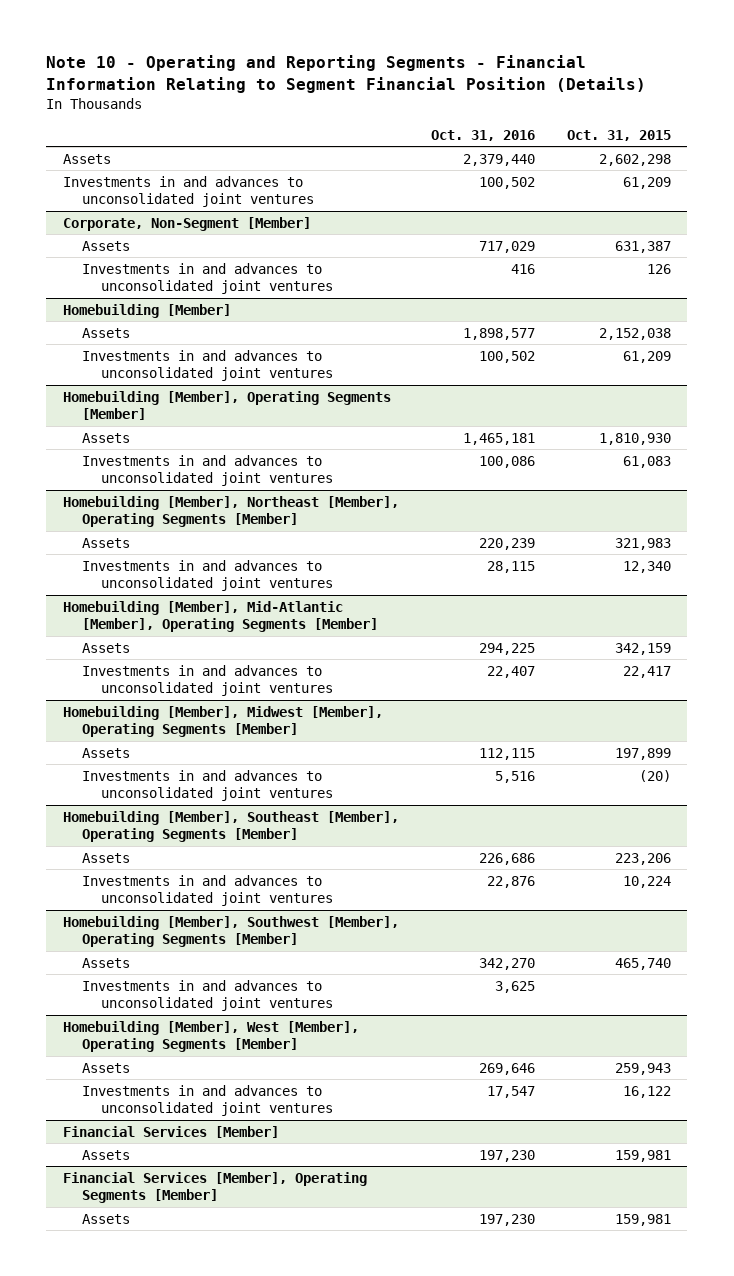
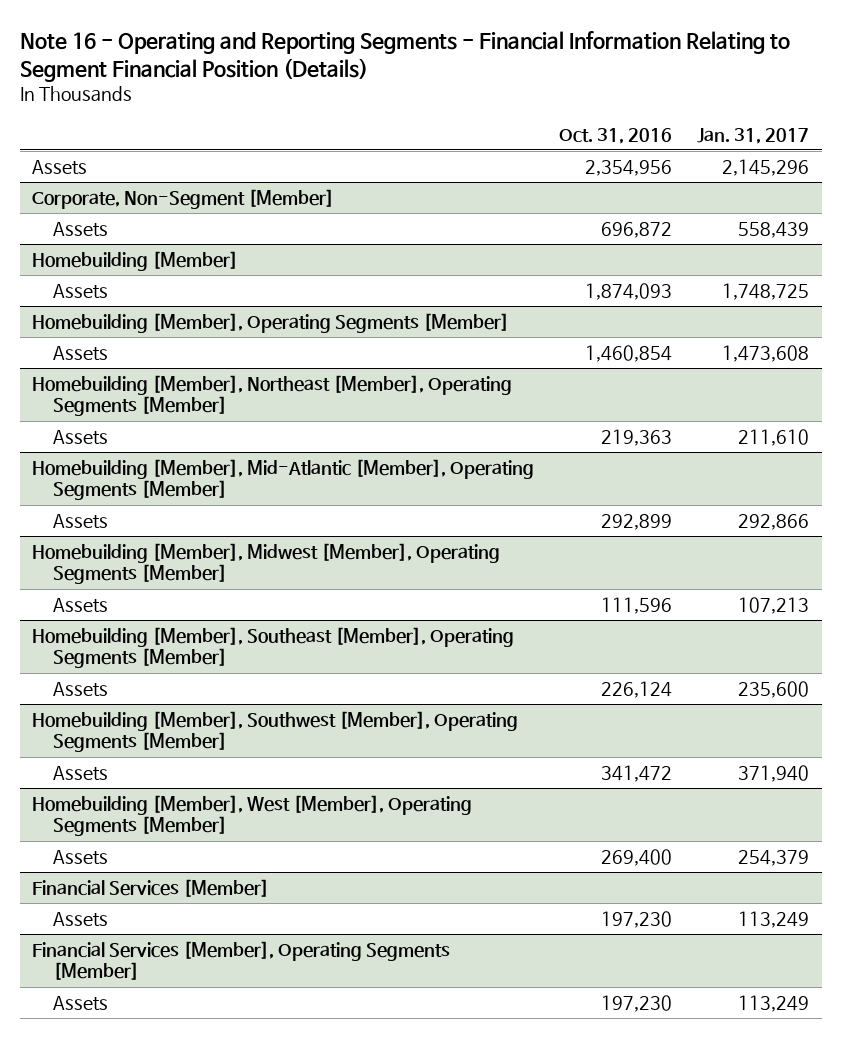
[46,55,647,94] Note 10 - Operating and Reporting Segments - Financial Information Relating to Segment Financial Position (Details) -> [20,31,791,83] Note 16 - Operating and Reporting Segments - Financial Information Relating to Segment Financial Position (Details)
[566,129,671,141] Oct. 31, 2015 -> none
none -> [697,127,810,144] Jan. 31, 2017
[62,175,314,208] Investments in and advances to unconsolidated joint ventures -> none
[462,153,535,166] 2,379,440 -> [585,160,673,177] 2,354,956
[81,262,334,295] Investments in and advances to unconsolidated joint ventures -> none
[478,240,535,253] 717,029 -> [601,222,673,239] 696,872
[81,349,334,382] Investments in and advances to unconsolidated joint ventures -> none
[462,327,535,340] 1,898,577 -> [585,283,673,301] 1,874,093
[81,454,334,487] Investments in and advances to unconsolidated joint ventures -> none
[462,432,535,445] 1,465,181 -> [585,345,673,363] 1,460,854
[81,559,334,592] Investments in and advances to unconsolidated joint ventures -> none
[478,537,535,550] 220,239 -> [601,429,673,447] 219,363
[81,664,334,697] Investments in and advances to unconsolidated joint ventures -> none
[478,642,535,655] 294,225 -> [601,514,673,531] 292,899
[81,769,334,802] Investments in and advances to unconsolidated joint ventures -> none
[478,747,535,760] 112,115 -> [601,597,673,615] 111,596
[81,874,334,907] Investments in and advances to unconsolidated joint ventures -> none
[478,852,535,865] 226,686 -> [601,681,673,699] 226,124
[81,979,334,1012] Investments in and advances to unconsolidated joint ventures -> none
[478,957,535,970] 342,270 -> [601,765,673,783] 341,472
[81,1084,334,1117] Investments in and advances to unconsolidated joint ventures -> none
[478,1062,535,1075] 269,646 -> [601,849,673,867] 269,400

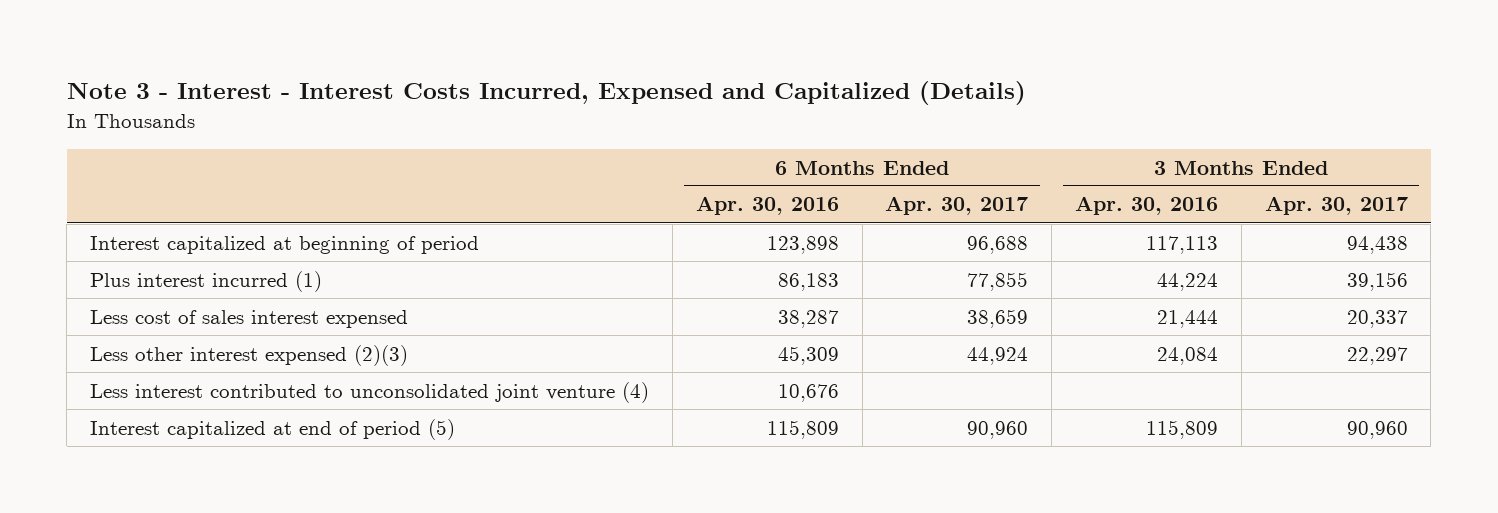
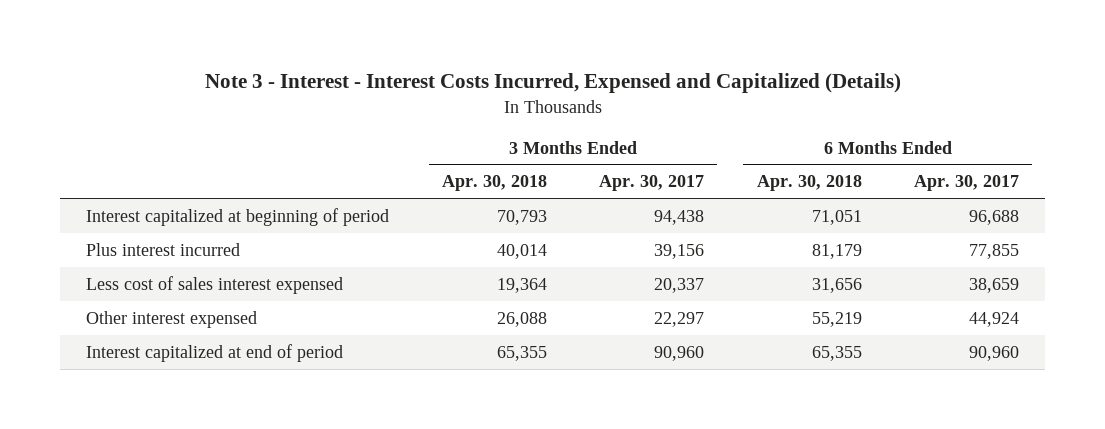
[695,196,839,216] Apr. 30, 2016 -> none
[1074,196,1218,216] Apr. 30, 2016 -> none
none -> [441,175,547,192] Apr. 30, 2018
none -> [756,175,862,192] Apr. 30, 2018
[90,270,323,292] Plus interest incurred (1) -> [86,242,241,256] Plus interest incurred
[90,381,650,403] Less interest contributed to unconsolidated joint venture (4) -> none
[90,344,409,366] Less other interest expensed (2)(3) -> [86,310,258,328] Other interest expensed
[90,418,456,440] Interest capitalized at end of period (5) -> [86,343,344,362] Interest capitalized at end of period

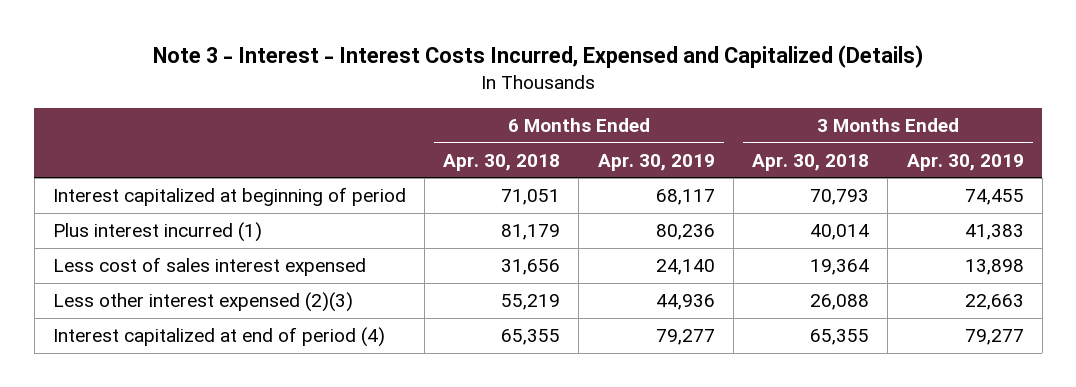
[599,175,705,192] Apr. 30, 2017 -> none
[914,175,1020,192] Apr. 30, 2017 -> none
none -> [597,153,715,171] Apr. 30, 2019
none -> [906,153,1024,171] Apr. 30, 2019
[86,242,241,256] Plus interest incurred -> [52,222,262,243] Plus interest incurred (1)
[86,310,258,328] Other interest expensed -> [52,292,353,313] Less other interest expensed (2)(3)
[86,343,344,362] Interest capitalized at end of period -> [52,327,385,348] Interest capitalized at end of period (4)

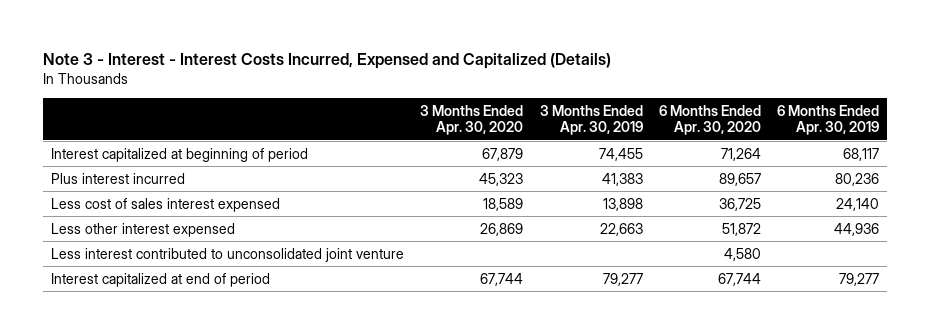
[443,153,561,171] Apr. 30, 2018 -> none
[752,153,870,171] Apr. 30, 2018 -> none
none -> [420,104,524,136] 3 Months Ended Apr. 30, 2020
none -> [658,104,761,136] 6 Months Ended Apr. 30, 2020
[52,222,262,243] Plus interest incurred (1) -> [51,172,186,184] Plus interest incurred
[52,292,353,313] Less other interest expensed (2)(3) -> [51,222,236,237] Less other interest expensed
none -> [51,247,405,262] Less interest contributed to unconsolidated joint venture
[52,327,385,348] Interest capitalized at end of period (4) -> [51,272,271,287] Interest capitalized at end of period

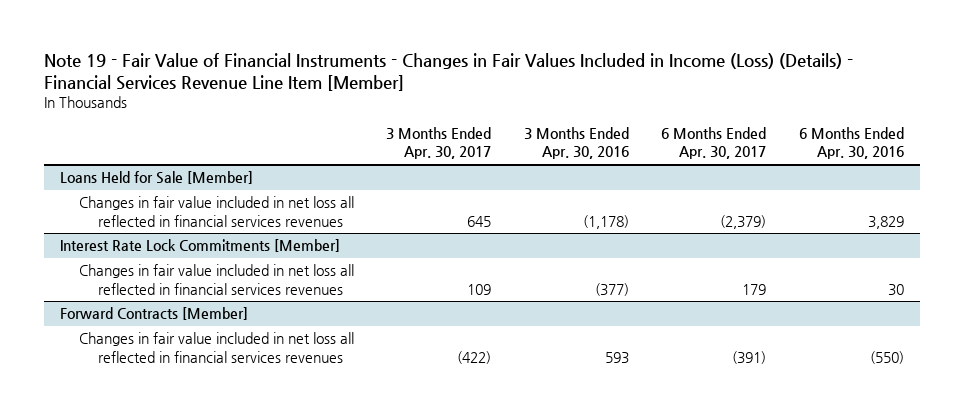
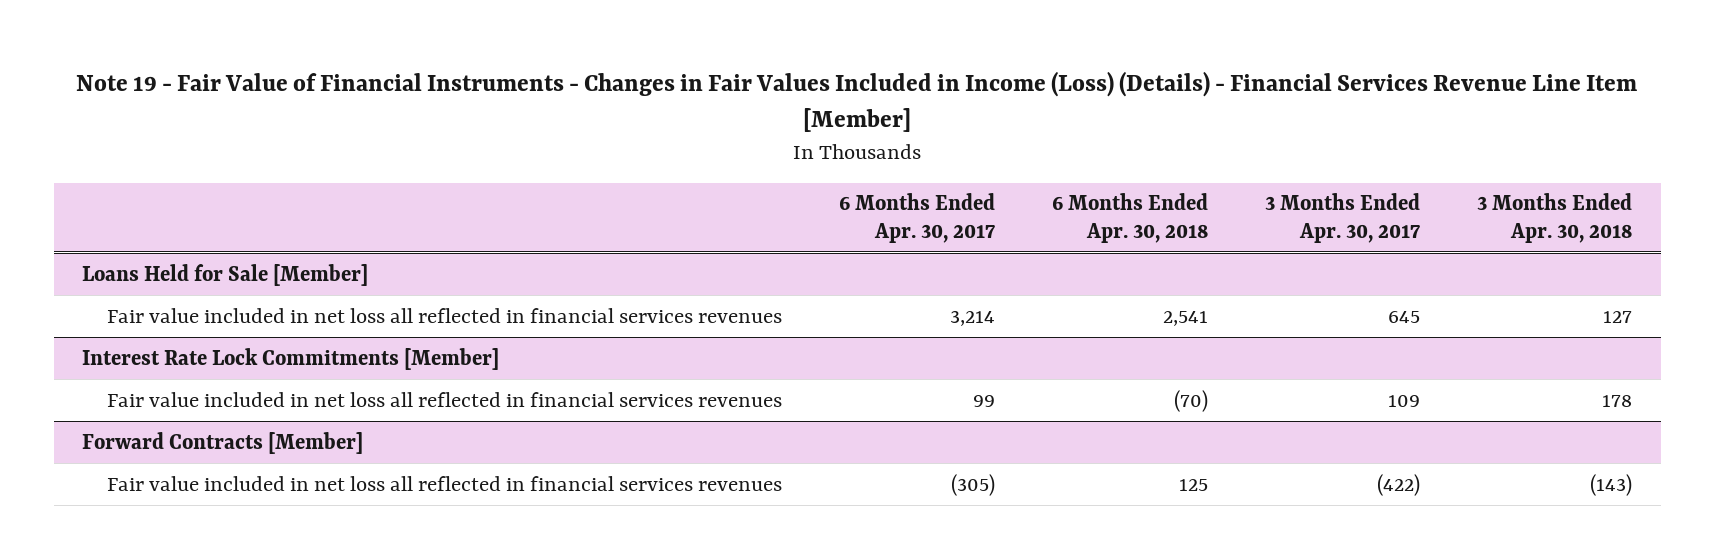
[523,127,629,160] 3 Months Ended Apr. 30, 2016 -> none
[798,127,904,160] 6 Months Ended Apr. 30, 2016 -> none
none -> [1052,193,1209,243] 6 Months Ended Apr. 30, 2018
none -> [1477,193,1633,243] 3 Months Ended Apr. 30, 2018
[78,196,354,227] Changes in fair value included in net loss all reflected in financial services revenues -> [107,307,783,323] Fair value included in net loss all reflected in financial services revenues
[720,214,767,229] (2,379) -> [950,309,996,326] 3,214
[78,264,354,295] Changes in fair value included in net loss all reflected in financial services revenues -> [107,391,783,407] Fair value included in net loss all reflected in financial services revenues
[742,283,767,295] 179 -> [973,394,996,407] 99
[78,332,354,363] Changes in fair value included in net loss all reflected in financial services revenues -> [107,475,783,491] Fair value included in net loss all reflected in financial services revenues
[732,350,767,364] (391) -> [951,473,996,496] (305)

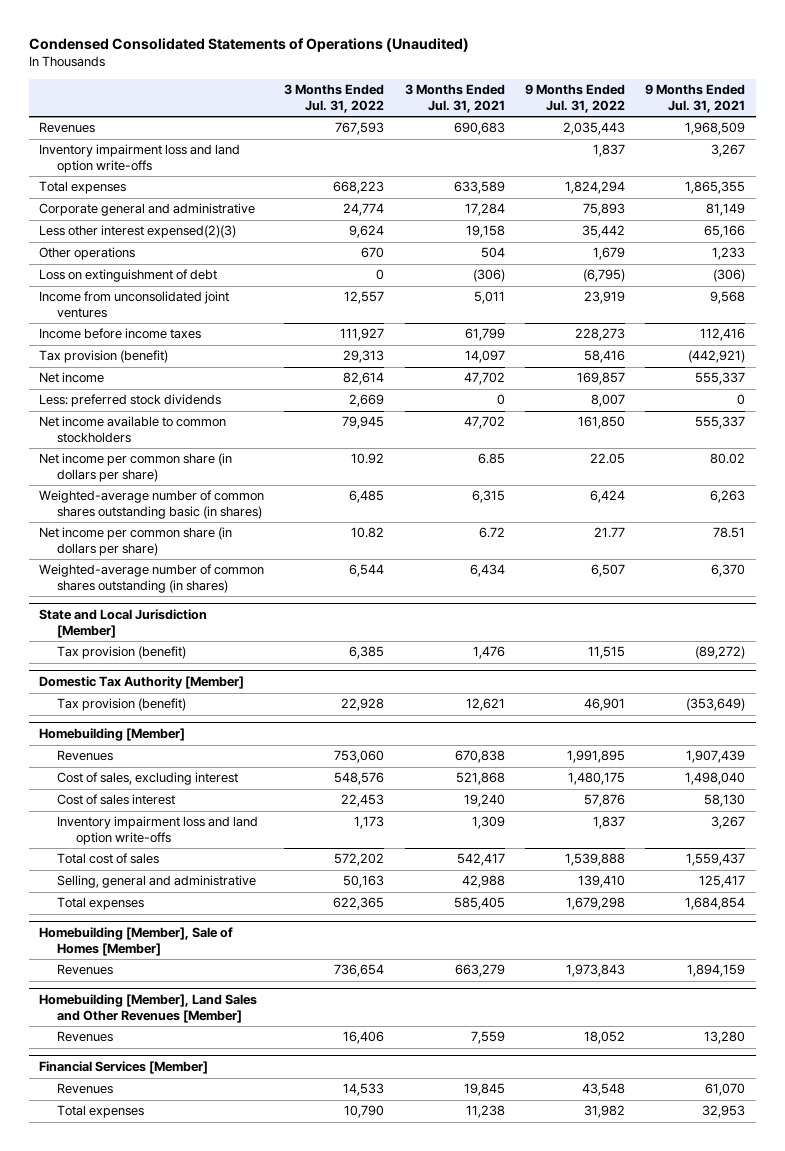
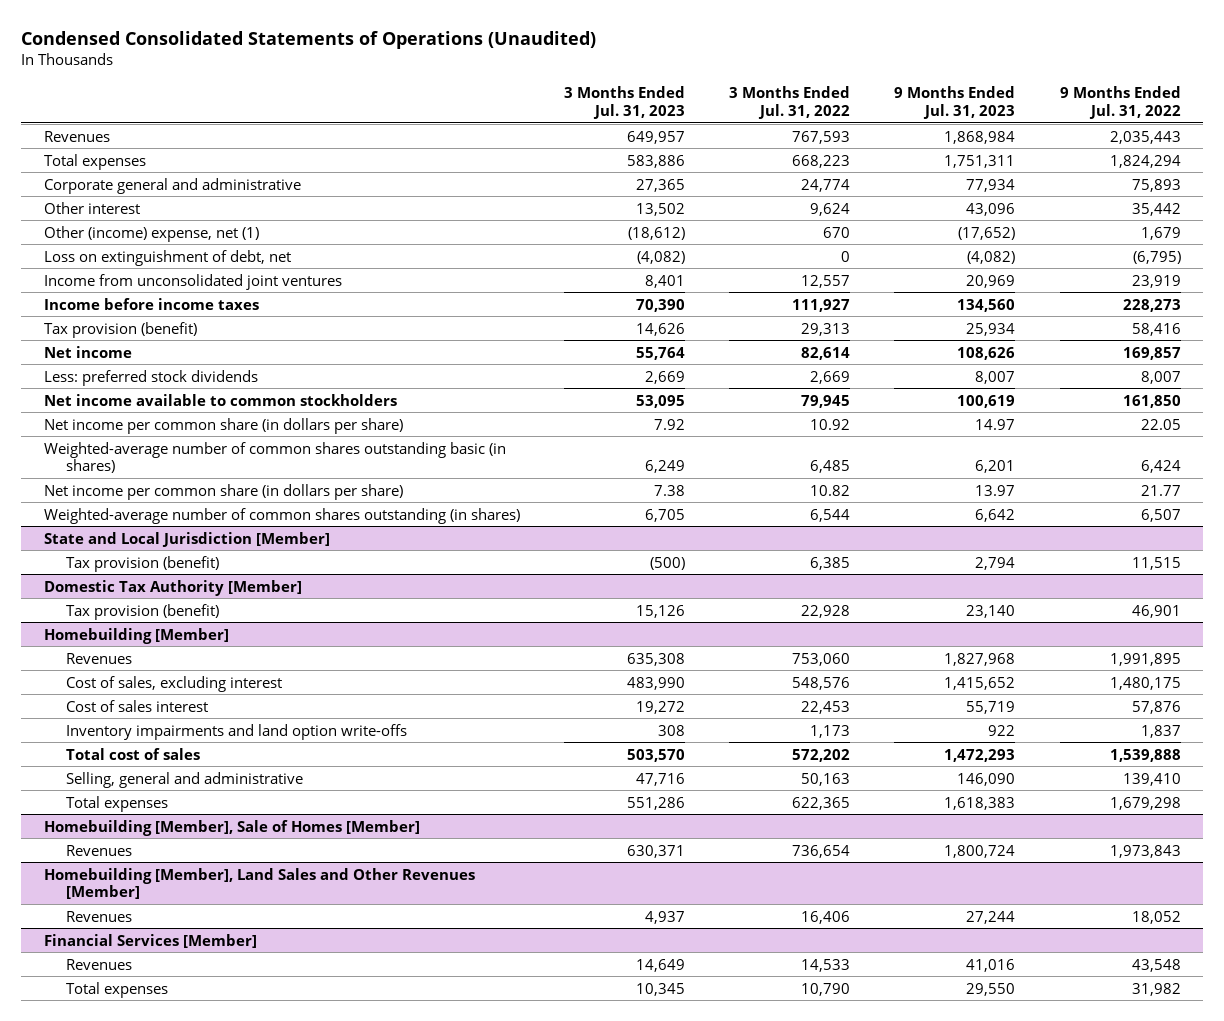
[404,84,505,113] 3 Months Ended Jul. 31, 2021 -> none
[645,84,746,113] 9 Months Ended Jul. 31, 2021 -> none
none -> [563,86,685,119] 3 Months Ended Jul. 31, 2023
none -> [894,86,1016,119] 9 Months Ended Jul. 31, 2023
[39,144,241,174] Inventory impairment loss and land option write-offs -> none
[39,225,237,239] Less other interest expensed(2)(3) -> [43,201,140,214] Other interest
[39,247,136,261] Other operations -> [43,225,259,242] Other (income) expense, net (1)
[39,269,218,283] Loss on extinguishment of debt -> [43,249,291,266] Loss on extinguishment of debt, net
[57,816,259,846] Inventory impairment loss and land option write-offs -> [65,723,407,740] Inventory impairments and land option write-offs

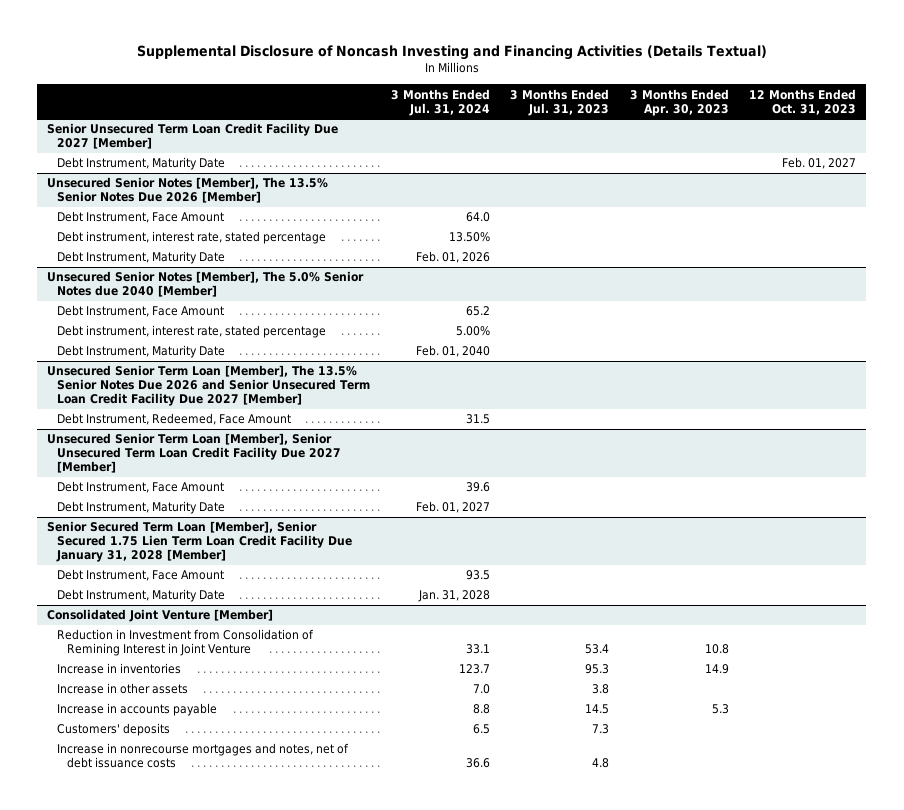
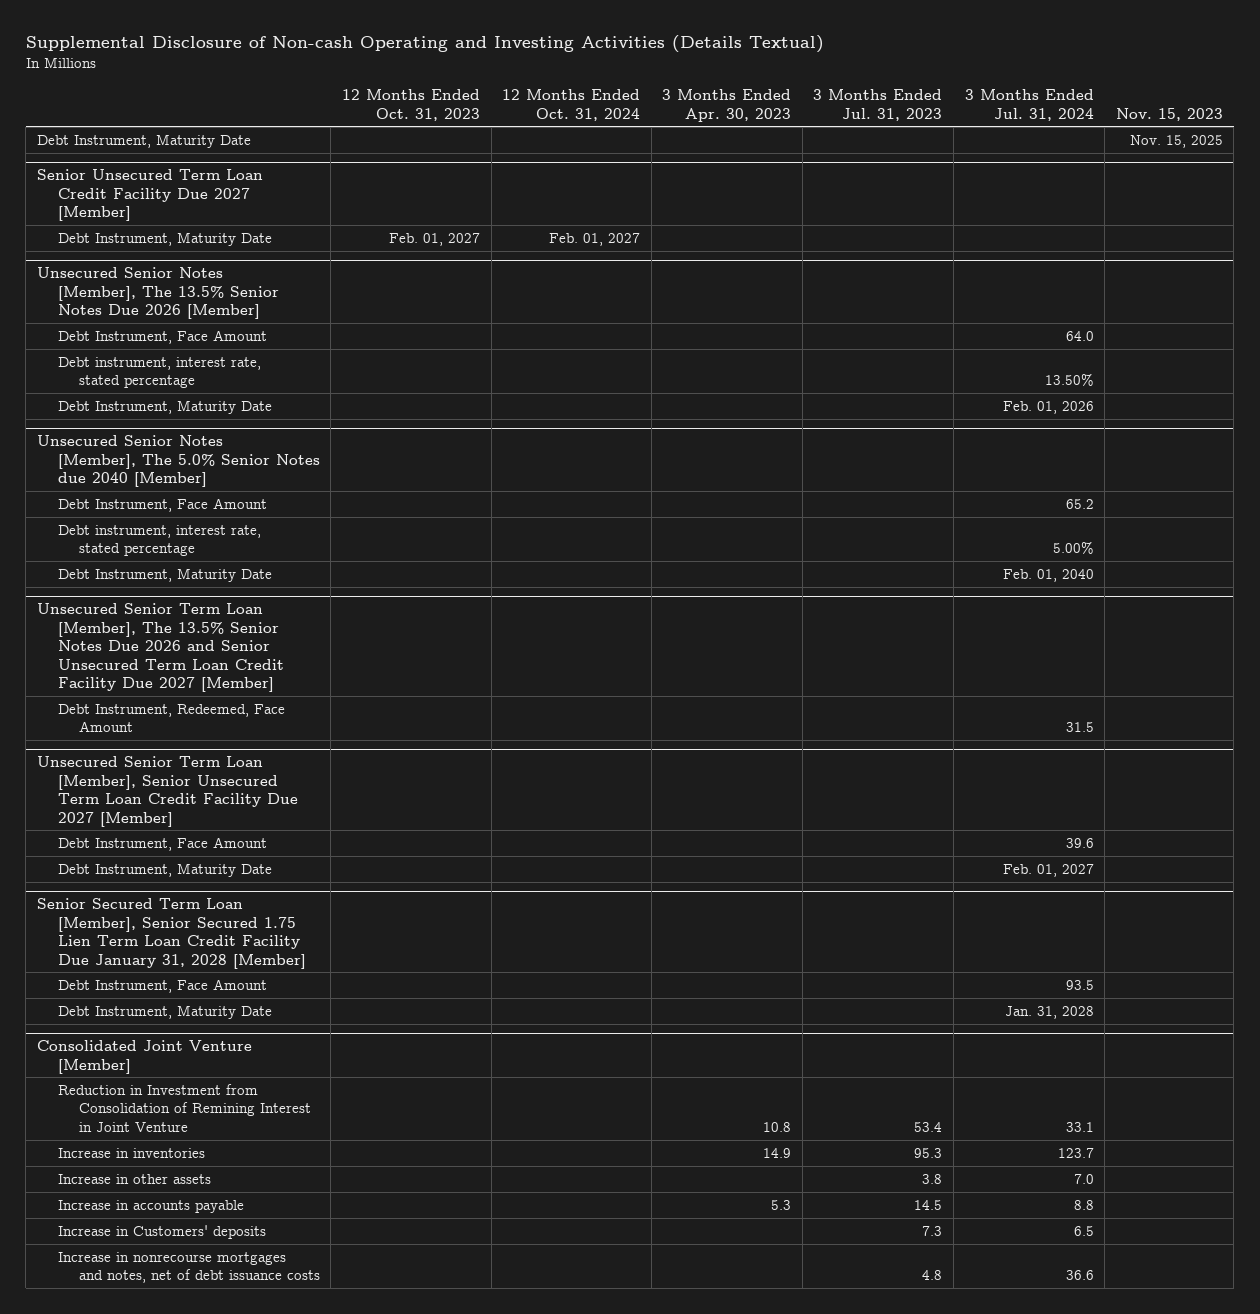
[136,44,767,60] Supplemental Disclosure of Noncash Investing and Financing Activities (Details Textual) -> [25,35,824,54] Supplemental Disclosure of Non-cash Operating and Investing Activities (Details Textual)
none -> [502,89,641,121] 12 Months Ended Oct. 31, 2024
none -> [1115,107,1223,121] Nov. 15, 2023
none -> [36,133,251,148] Debt Instrument, Maturity Date
[57,723,171,737] Customers' deposits -> [57,1224,266,1239] Increase in Customers' deposits

